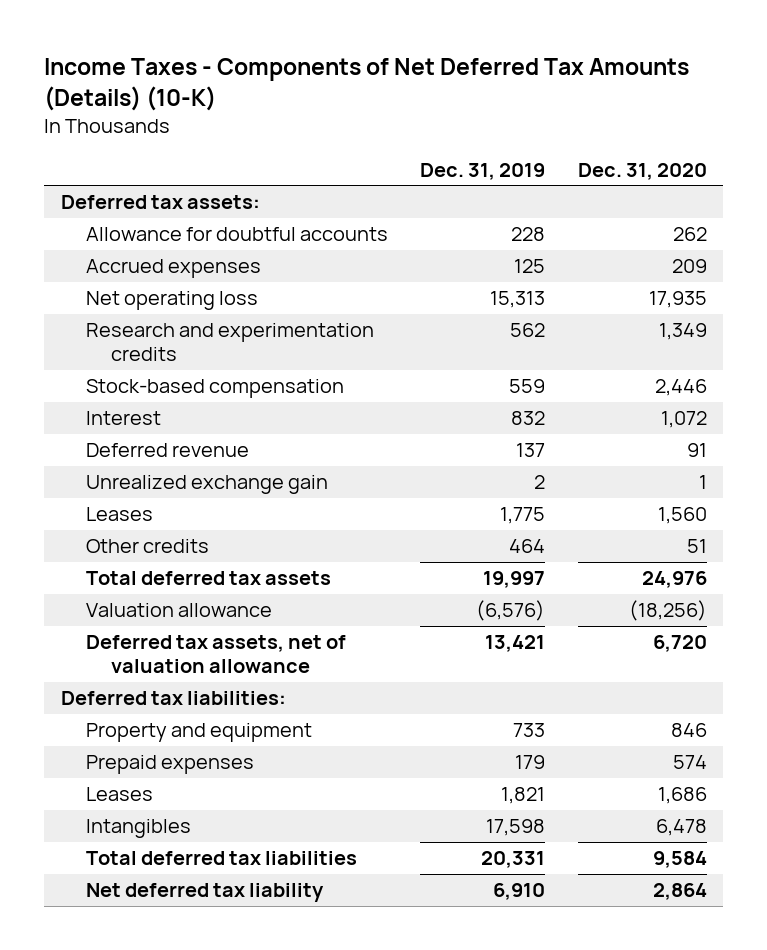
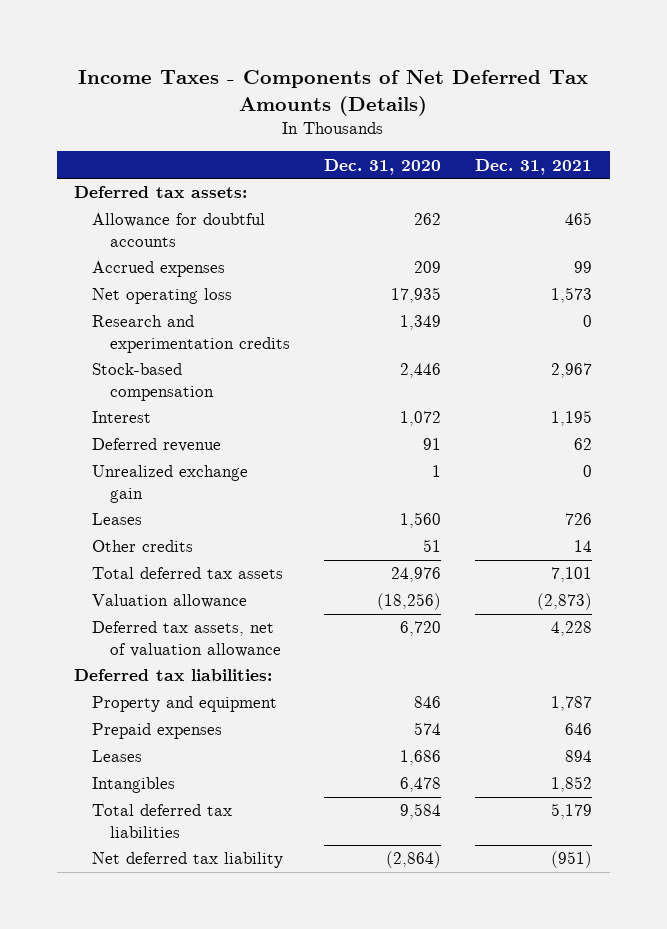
[44,58,690,112] Income Taxes - Components of Net Deferred Tax Amounts (Details) (10-K) -> [78,69,589,116] Income Taxes - Components of Net Deferred Tax Amounts (Details)
[420,162,546,180] Dec. 31, 2019 -> none
none -> [475,158,593,175] Dec. 31, 2021
[652,883,707,901] 2,864 -> [386,851,442,869] (2,864)

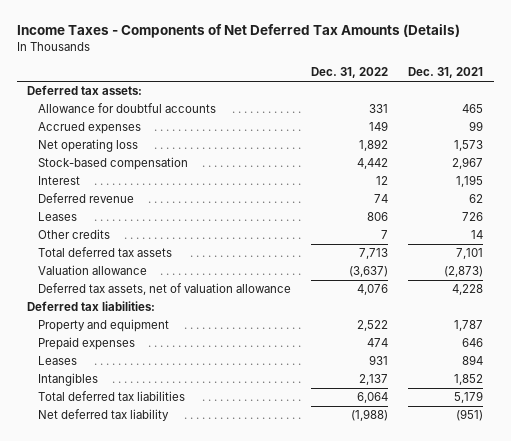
[324,158,442,175] Dec. 31, 2020 -> none
none -> [310,67,388,79] Dec. 31, 2022
[92,315,290,353] Research and experimentation credits -> none
[92,465,249,503] Unrealized exchange gain -> none

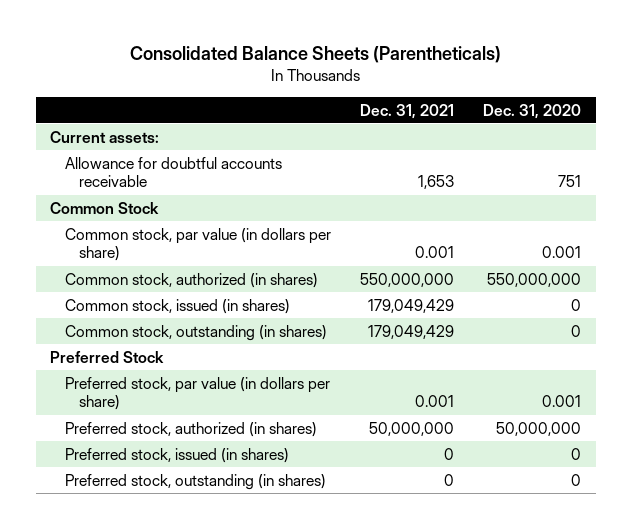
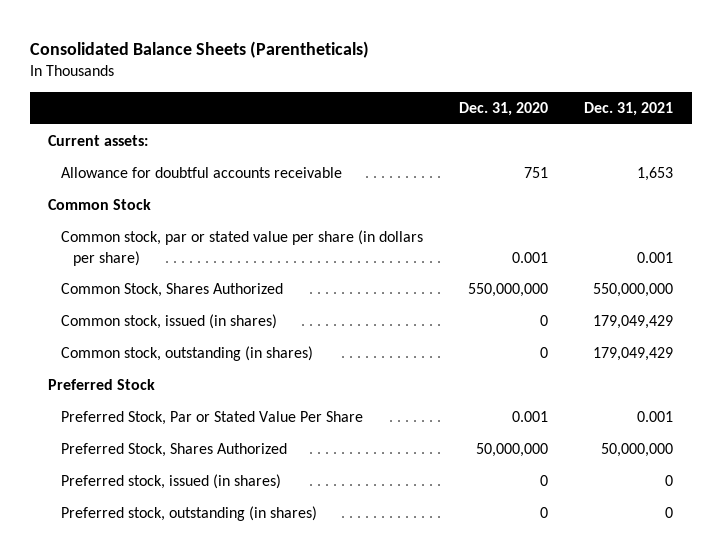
[64,227,331,262] Common stock, par value (in dollars per share) -> [60,230,423,266] Common stock, par or stated value per share (in dollars per share)
[64,272,318,288] Common stock, authorized (in shares) -> [60,283,283,298] Common Stock, Shares Authorized
[64,376,330,411] Preferred stock, par value (in dollars per share) -> [60,411,363,426] Preferred Stock, Par or Stated Value Per Share
[64,421,317,437] Preferred stock, authorized (in shares) -> [60,443,287,458] Preferred Stock, Shares Authorized

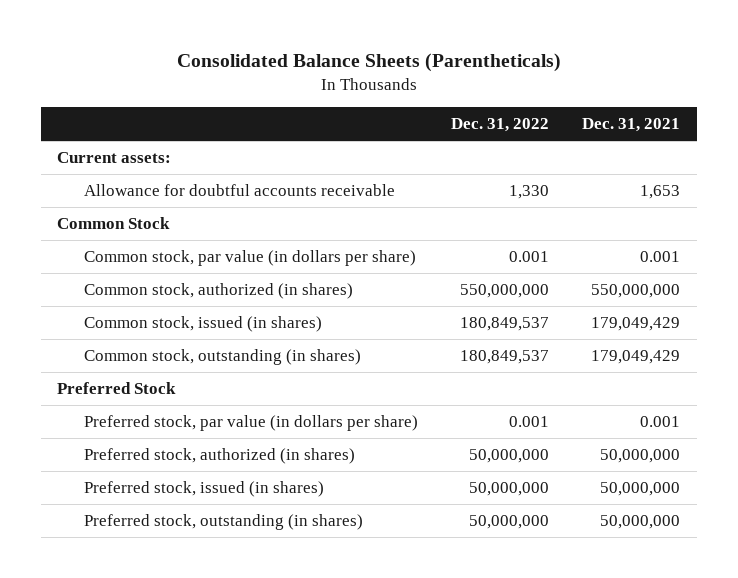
[459,102,549,117] Dec. 31, 2020 -> none
none -> [451,117,550,132] Dec. 31, 2022
[60,230,423,266] Common stock, par or stated value per share (in dollars per share) -> [84,250,417,267] Common stock, par value (in dollars per share)
[60,283,283,298] Common Stock, Shares Authorized -> [84,283,354,300] Common stock, authorized (in shares)
[60,411,363,426] Preferred Stock, Par or Stated Value Per Share -> [84,415,419,432] Preferred stock, par value (in dollars per share)
[60,443,287,458] Preferred Stock, Shares Authorized -> [84,448,356,465] Preferred stock, authorized (in shares)
[665,475,674,487] 0 -> [600,482,681,497] 50,000,000
[665,507,674,519] 0 -> [600,515,681,530] 50,000,000

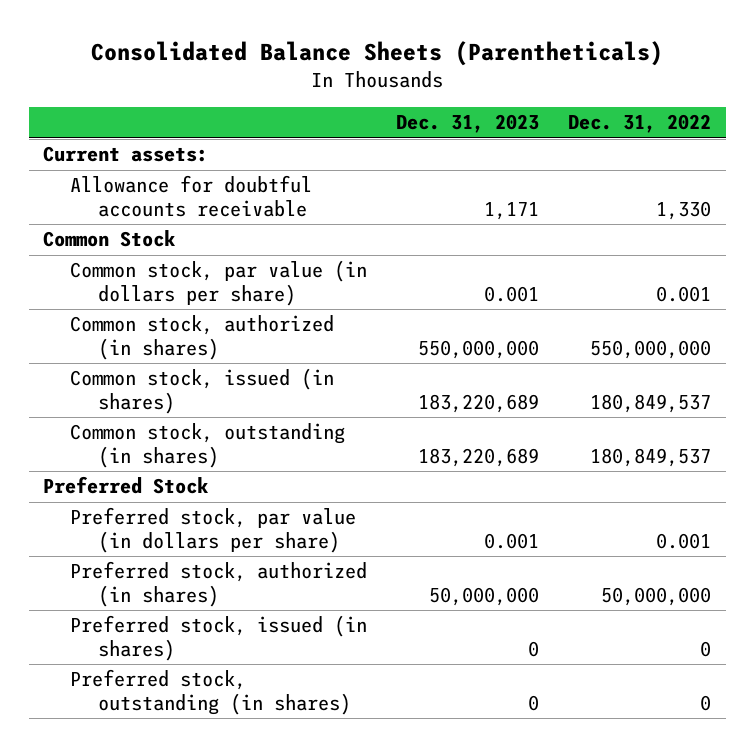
[582,117,681,132] Dec. 31, 2021 -> none
none -> [396,114,540,134] Dec. 31, 2023
[469,482,550,497] 50,000,000 -> [700,641,712,658] 0
[469,515,550,530] 50,000,000 -> [700,695,712,712] 0

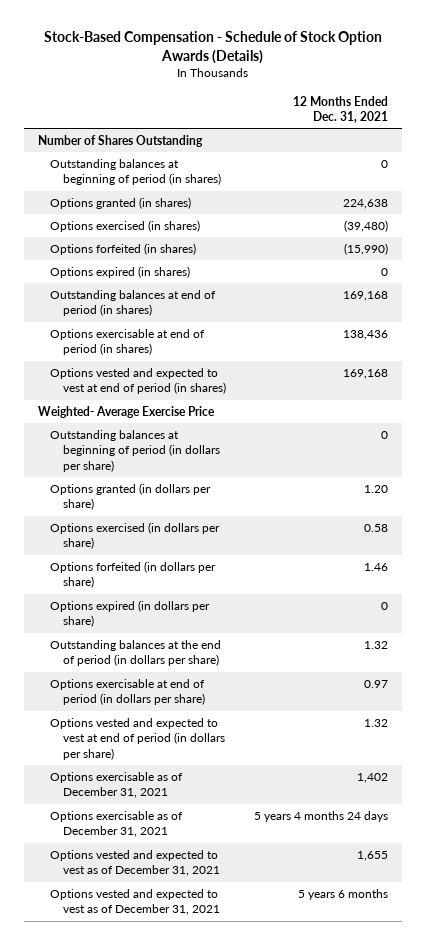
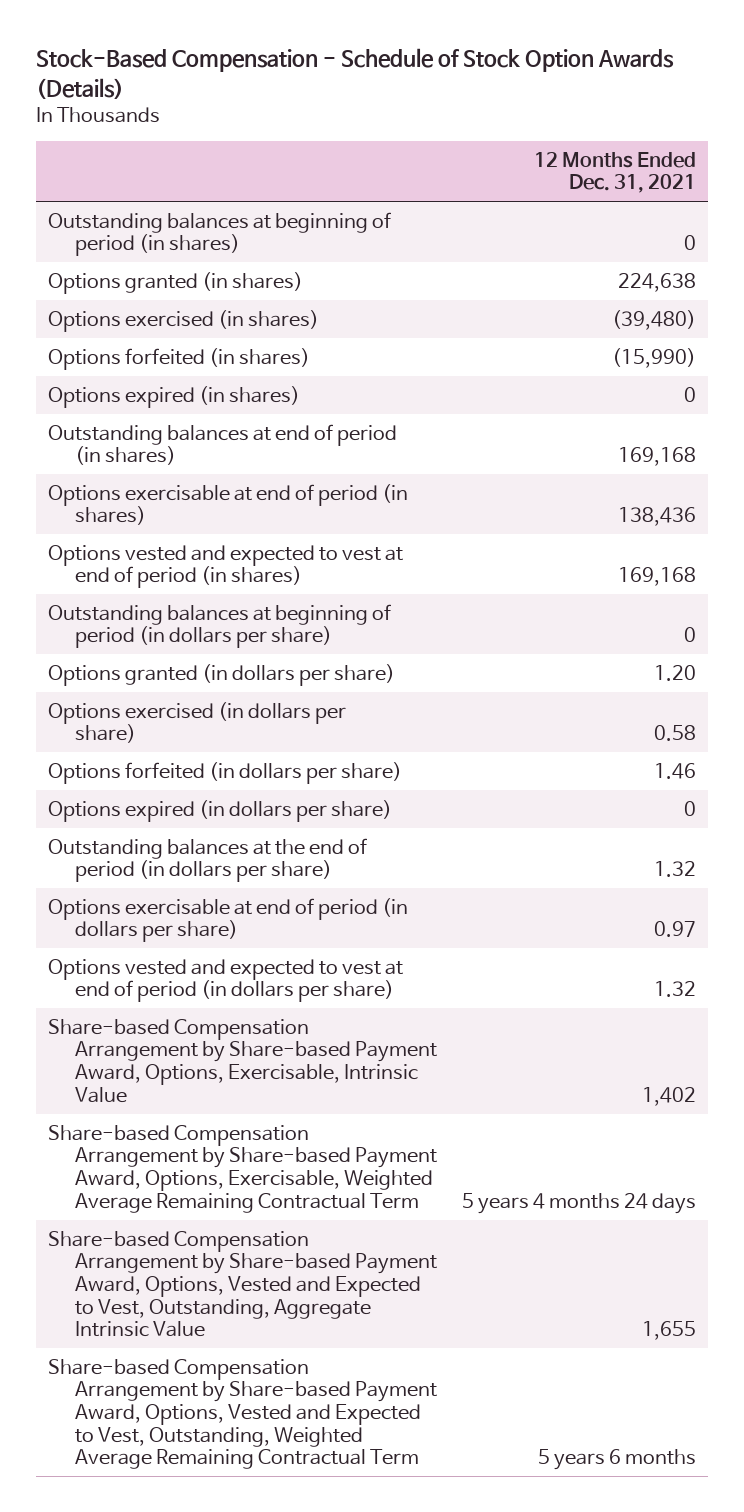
[37,134,203,147] Number of Shares Outstanding -> none
[37,405,215,418] Weighted- Average Exercise Price -> none
[50,771,184,799] Options exercisable as of December 31, 2021 -> [48,1018,437,1103] Share-based Compensation Arrangement by Share-based Payment Award, Options, Exercisable, Intrinsic Value
[50,810,184,838] Options exercisable as of December 31, 2021 -> [48,1124,437,1213] Share-based Compensation Arrangement by Share-based Payment Award, Options, Exercisable, Weighted Average Remaining Contractual Term
[50,849,220,877] Options vested and expected to vest as of December 31, 2021 -> [48,1230,437,1338] Share-based Compensation Arrangement by Share-based Payment Award, Options, Vested and Expected to Vest, Outstanding, Aggregate Intrinsic Value
[50,888,220,916] Options vested and expected to vest as of December 31, 2021 -> [48,1358,437,1470] Share-based Compensation Arrangement by Share-based Payment Award, Options, Vested and Expected to Vest, Outstanding, Weighted Average Remaining Contractual Term

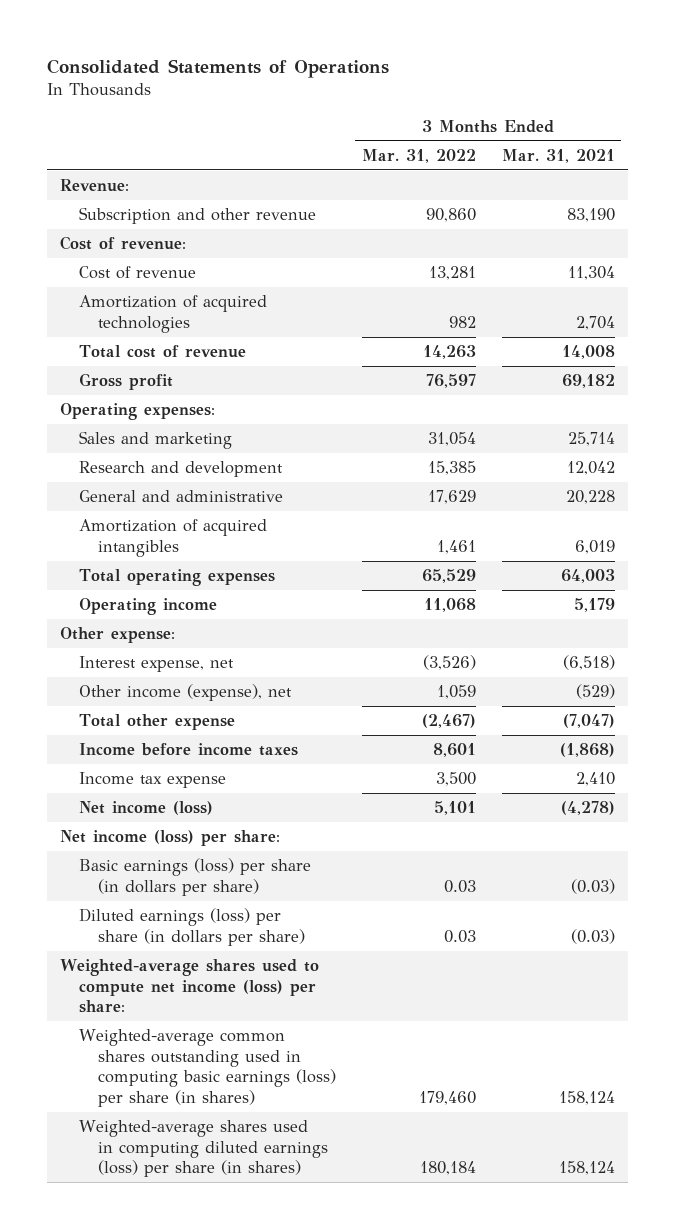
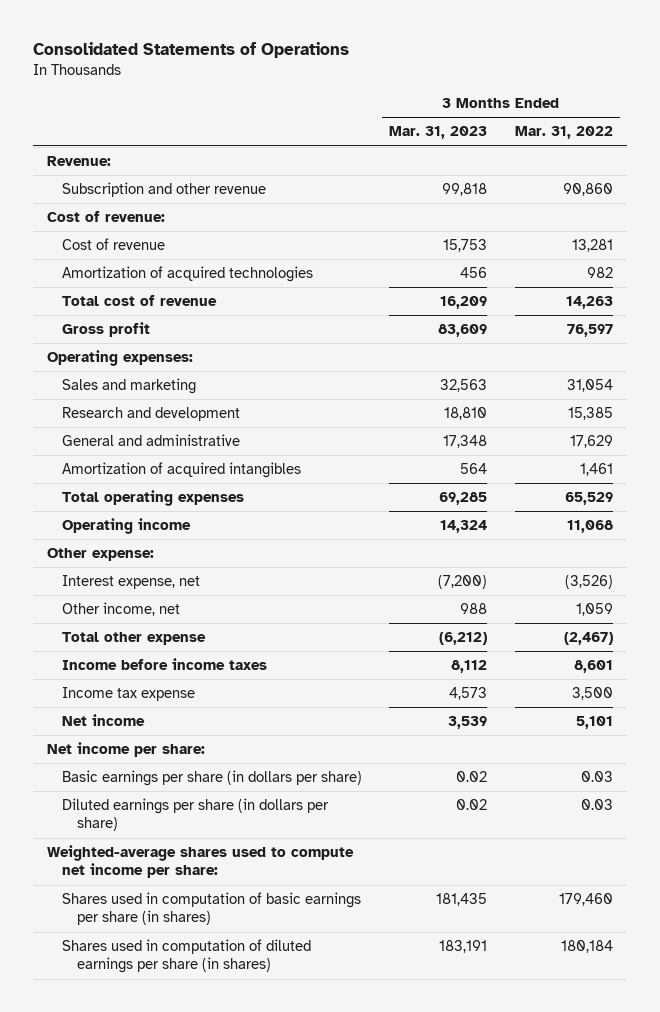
[501,149,615,164] Mar. 31, 2021 -> none
none -> [389,126,488,140] Mar. 31, 2023
[79,684,293,702] Other income (expense), net -> [61,601,180,616] Other income, net
[79,801,214,816] Net income (loss) -> [61,713,145,726] Net income
[60,830,281,847] Net income (loss) per share: -> [46,741,205,757] Net income per share:
[79,858,312,896] Basic earnings (loss) per share (in dollars per share) -> [61,769,362,786] Basic earnings per share (in dollars per share)
[79,908,305,946] Diluted earnings (loss) per share (in dollars per share) -> [61,797,329,832] Diluted earnings per share (in dollars per share)
[60,959,320,1014] Weighted-average shares used to compute net income (loss) per share: -> [46,844,354,879] Weighted-average shares used to compute net income per share:
[79,1029,336,1107] Weighted-average common shares outstanding used in computing basic earnings (loss) per share (in shares) -> [61,891,361,926] Shares used in computation of basic earnings per share (in shares)
[79,1120,328,1178] Weighted-average shares used in computing diluted earnings (loss) per share (in shares) -> [61,938,311,974] Shares used in computation of diluted earnings per share (in shares)

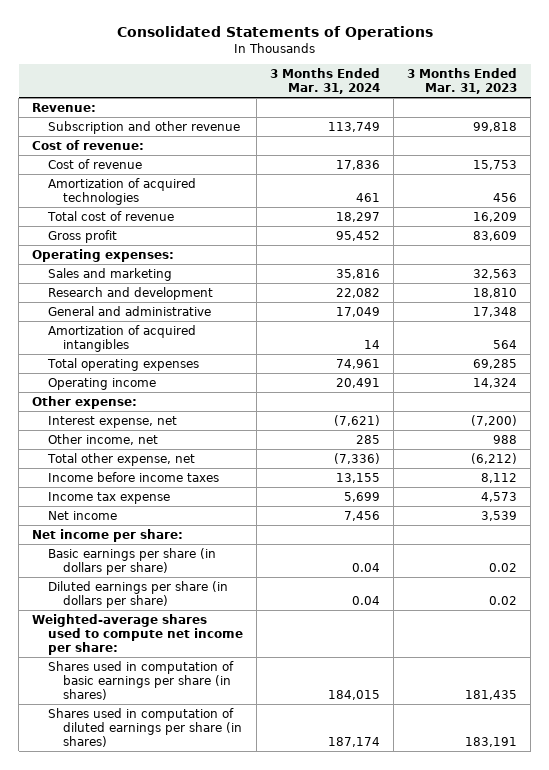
[514,126,613,140] Mar. 31, 2022 -> none
none -> [269,68,380,95] 3 Months Ended Mar. 31, 2024
[61,631,206,645] Total other expense -> [46,452,195,466] Total other expense, net

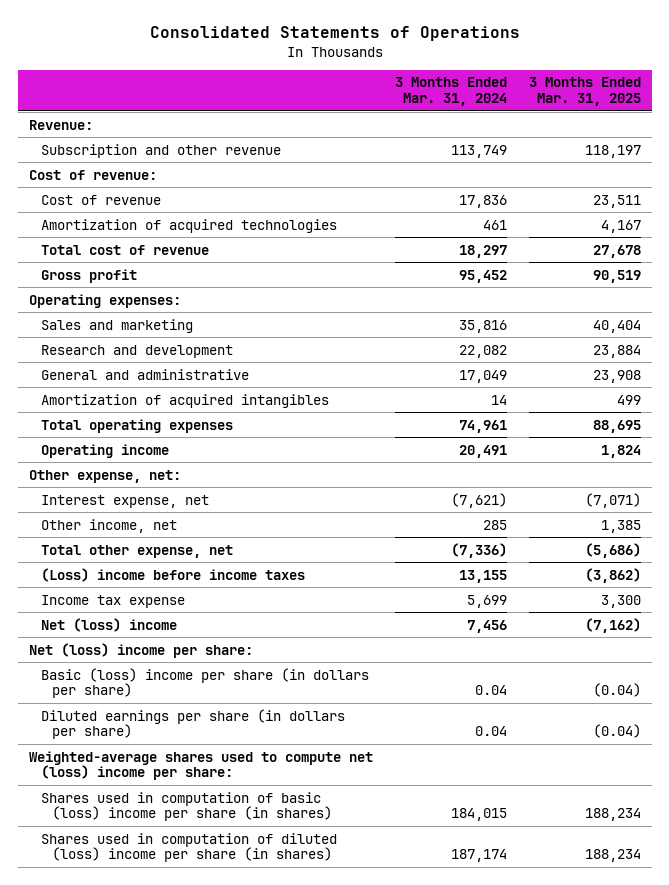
[406,68,517,95] 3 Months Ended Mar. 31, 2023 -> none
none -> [528,77,641,106] 3 Months Ended Mar. 31, 2025
[32,395,138,409] Other expense: -> [28,469,181,483] Other expense, net:
[47,471,219,482] Income before income taxes -> [40,567,305,582] (Loss) income before income taxes
[47,510,117,520] Net income -> [40,617,177,632] Net (loss) income
[32,528,184,542] Net income per share: -> [28,642,253,658] Net (loss) income per share:
[47,547,216,575] Basic earnings per share (in dollars per share) -> [40,667,369,698] Basic (loss) income per share (in dollars per share)
[32,613,243,655] Weighted-average shares used to compute net income per share: -> [28,750,373,780] Weighted-average shares used to compute net (loss) income per share:
[47,660,234,700] Shares used in computation of basic earnings per share (in shares) -> [40,791,333,821] Shares used in computation of basic (loss) income per share (in shares)
[47,707,242,747] Shares used in computation of diluted earnings per share (in shares) -> [40,832,337,862] Shares used in computation of diluted (loss) income per share (in shares)

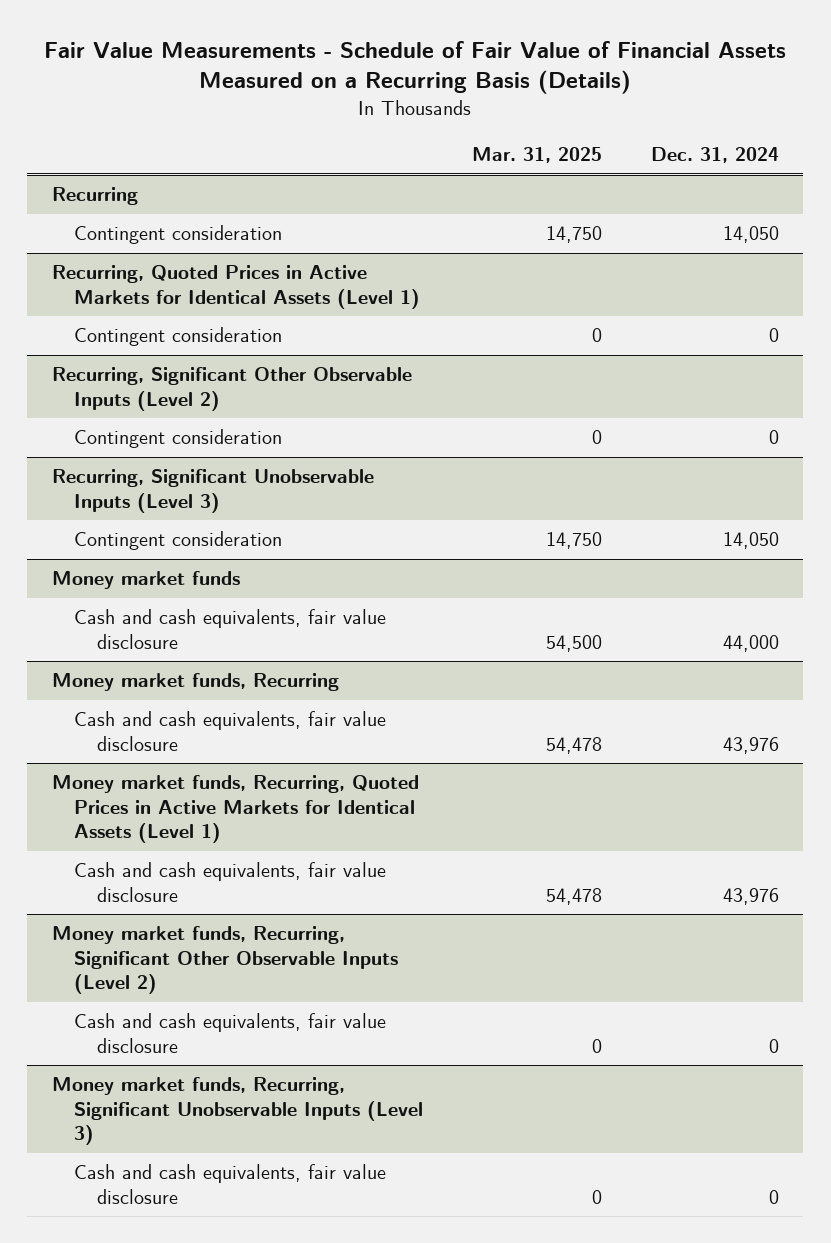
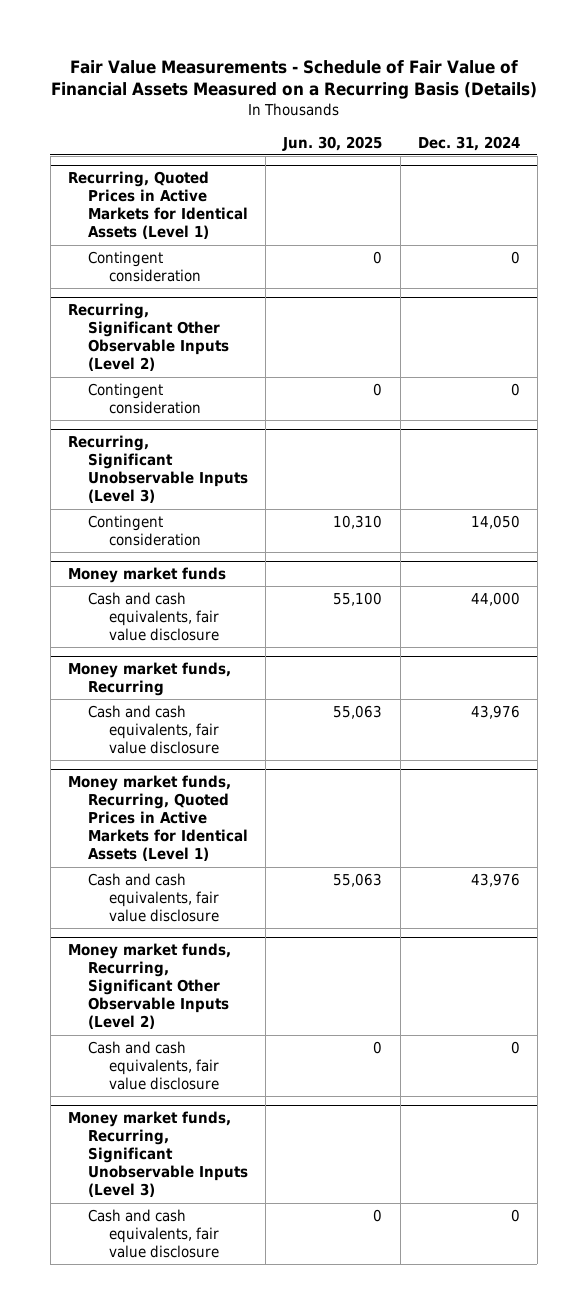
[472,146,603,163] Mar. 31, 2025 -> none
none -> [282,135,383,151] Jun. 30, 2025
[51,187,138,206] Recurring -> none
[74,225,283,245] Contingent consideration -> none

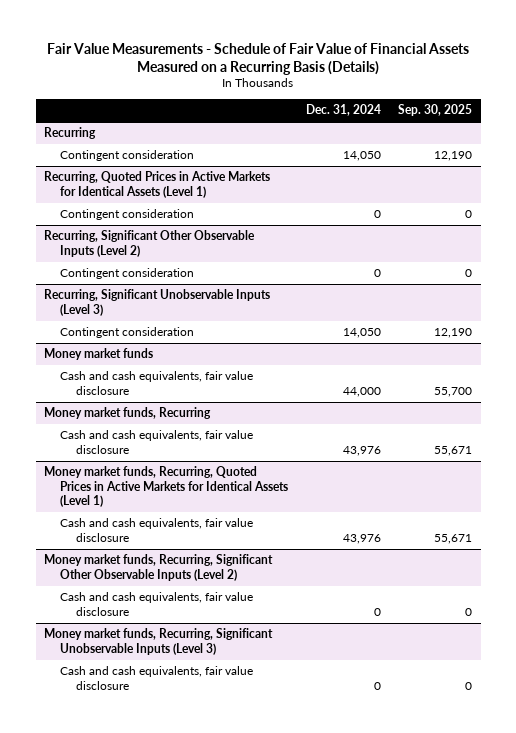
[282,135,383,151] Jun. 30, 2025 -> none
none -> [398,104,473,117] Sep. 30, 2025
none -> [44,127,97,140] Recurring
none -> [59,150,194,162] Contingent consideration

